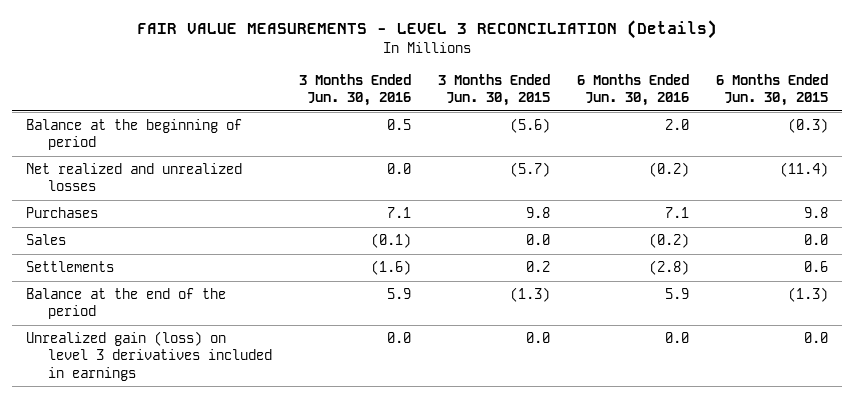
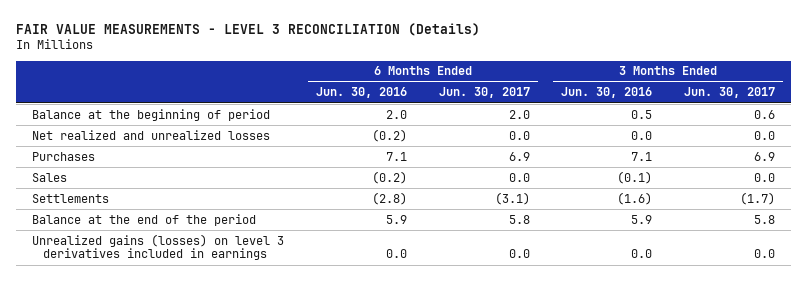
[438,74,551,107] 3 Months Ended Jun. 30, 2015 -> none
[716,74,829,107] 6 Months Ended Jun. 30, 2015 -> none
none -> [438,87,530,99] Jun. 30, 2017
none -> [684,87,776,99] Jun. 30, 2017
[25,331,273,381] Unrealized gain (loss) on level 3 derivatives included in earnings -> [32,233,285,261] Unrealized gains (losses) on level 3 derivatives included in earnings

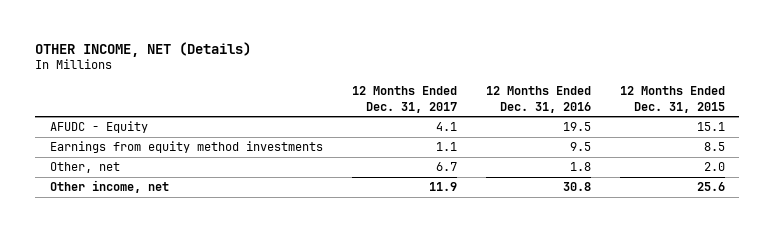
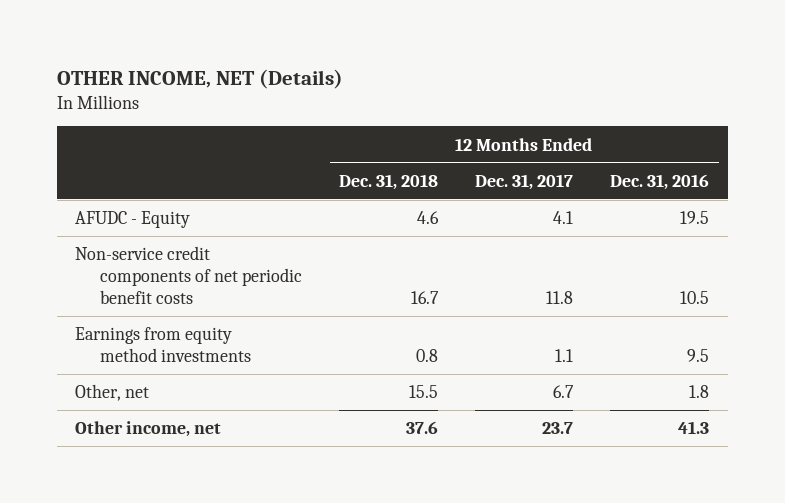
[619,86,725,113] 12 Months Ended Dec. 31, 2015 -> none
none -> [339,173,439,190] Dec. 31, 2018
none -> [75,246,303,305] Non-service credit components of net periodic benefit costs
[428,182,457,192] 11.9 -> [542,422,574,435] 23.7
[562,182,591,192] 30.8 -> [678,421,710,435] 41.3

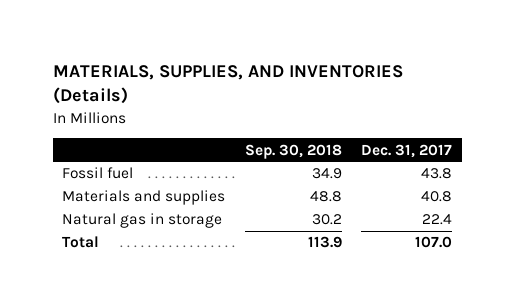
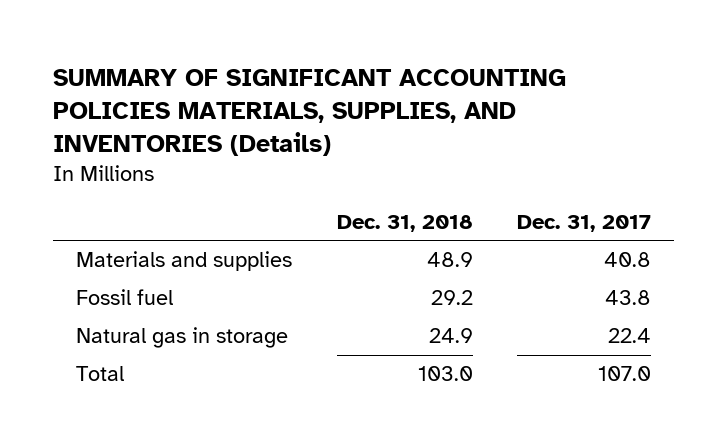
[52,64,403,105] MATERIALS, SUPPLIES, AND INVENTORIES (Details) -> [53,69,567,157] SUMMARY OF SIGNIFICANT ACCOUNTING POLICIES MATERIALS, SUPPLIES, AND INVENTORIES (Details)
[244,143,342,159] Sep. 30, 2018 -> none
none -> [336,214,473,232] Dec. 31, 2018
[62,167,134,180] Fossil fuel -> [75,289,173,306] Fossil fuel

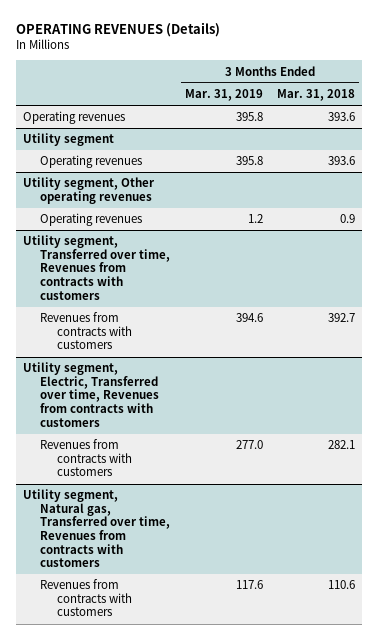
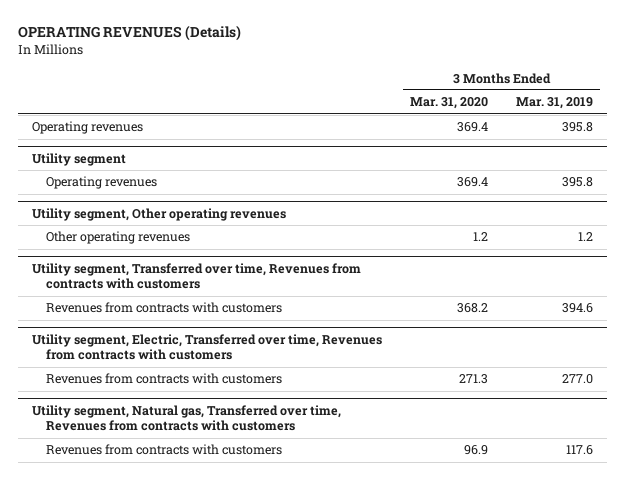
[277,89,356,102] Mar. 31, 2018 -> none
none -> [410,97,489,110] Mar. 31, 2020
[40,213,143,227] Operating revenues -> [45,231,190,245] Other operating revenues

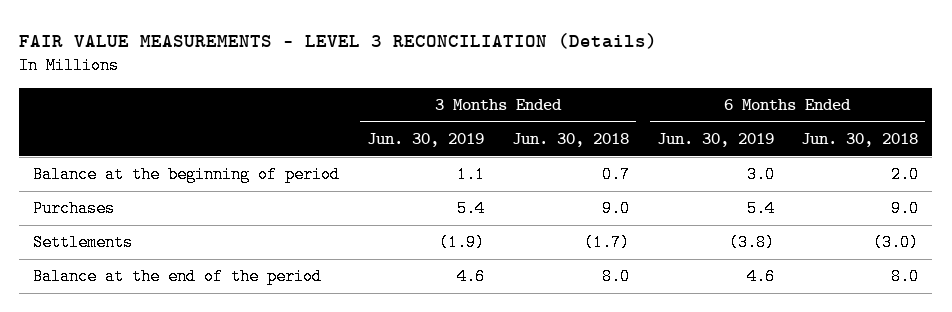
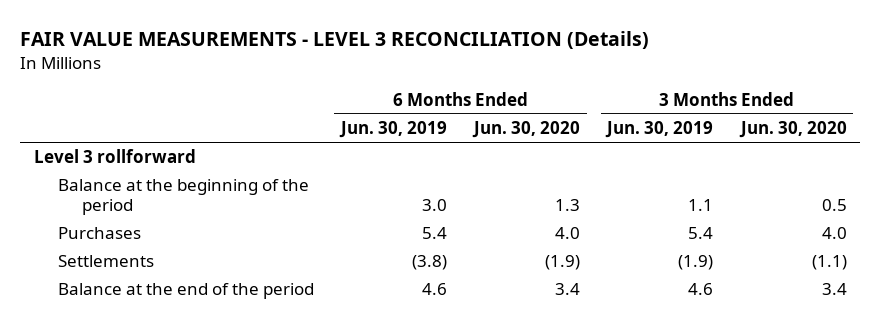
[511,133,629,148] Jun. 30, 2018 -> none
[801,133,919,148] Jun. 30, 2018 -> none
none -> [472,121,581,139] Jun. 30, 2020
none -> [738,121,847,139] Jun. 30, 2020
none -> [33,149,196,164] Level 3 rollforward
[33,166,341,184] Balance at the beginning of period -> [57,179,309,215] Balance at the beginning of the period

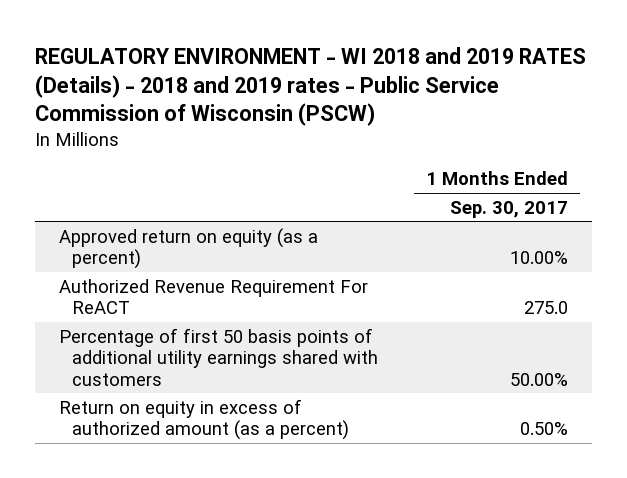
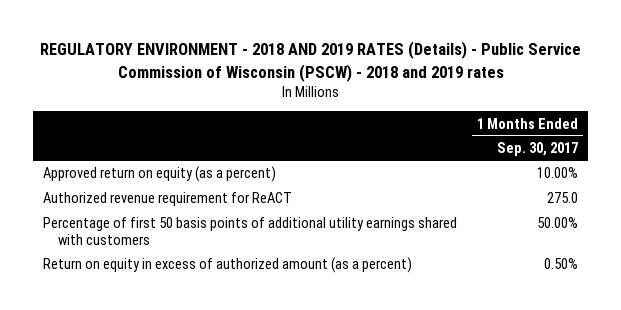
[35,46,587,127] REGULATORY ENVIRONMENT - WI 2018 and 2019 RATES (Details) - 2018 and 2019 rates - Public Service Commission of Wisconsin (PSCW) -> [39,41,581,82] REGULATORY ENVIRONMENT - 2018 AND 2019 RATES (Details) - Public Service Commission of Wisconsin (PSCW) - 2018 and 2019 rates
[59,278,369,315] Authorized Revenue Requirement For ReACT -> [43,192,293,207] Authorized revenue requirement for ReACT

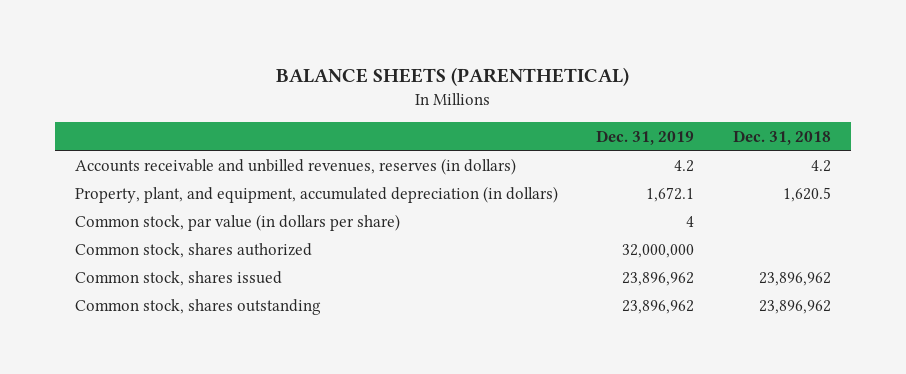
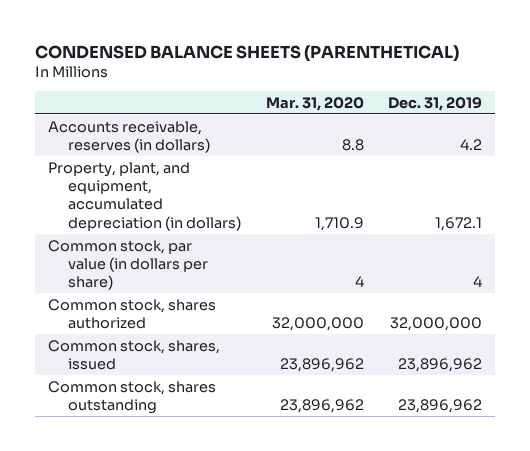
[275,66,629,86] BALANCE SHEETS (PARENTHETICAL) -> [35,44,460,62] CONDENSED BALANCE SHEETS (PARENTHETICAL)
[733,129,832,145] Dec. 31, 2018 -> none
none -> [265,96,364,111] Mar. 31, 2020
[74,157,516,175] Accounts receivable and unbilled revenues, reserves (in dollars) -> [47,120,210,153] Accounts receivable, reserves (in dollars)
[74,270,282,286] Common stock, shares issued -> [47,339,220,370] Common stock, shares, issued

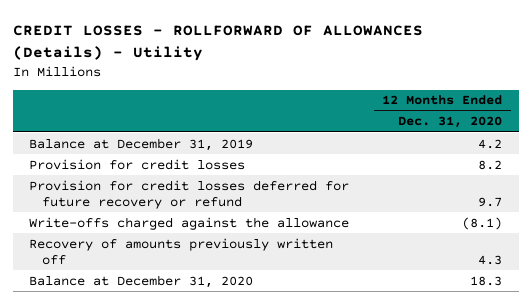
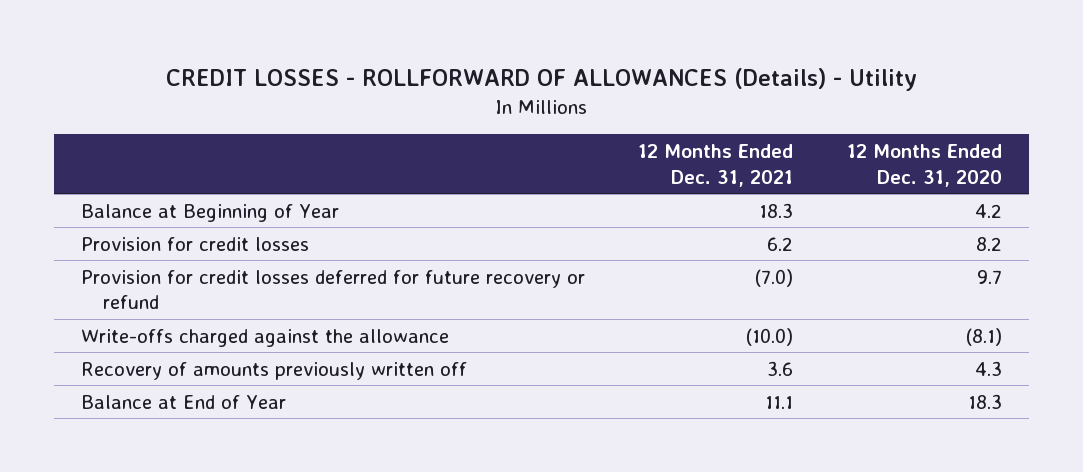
none -> [638,143,794,187] 12 Months Ended Dec. 31, 2021
[29,137,254,151] Balance at December 31, 2019 -> [80,203,339,222] Balance at Beginning of Year
[29,274,254,288] Balance at December 31, 2020 -> [80,394,286,409] Balance at End of Year

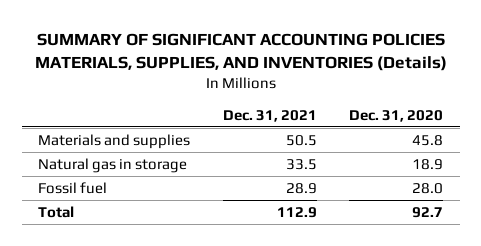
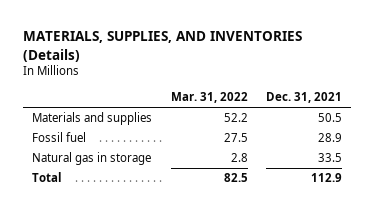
[34,32,447,71] SUMMARY OF SIGNIFICANT ACCOUNTING POLICIES MATERIALS, SUPPLIES, AND INVENTORIES (Details) -> [23,31,303,62] MATERIALS, SUPPLIES, AND INVENTORIES (Details)
[349,109,444,122] Dec. 31, 2020 -> none
none -> [170,92,248,104] Mar. 31, 2022
[37,157,187,173] Natural gas in storage -> [32,152,152,166] Natural gas in storage

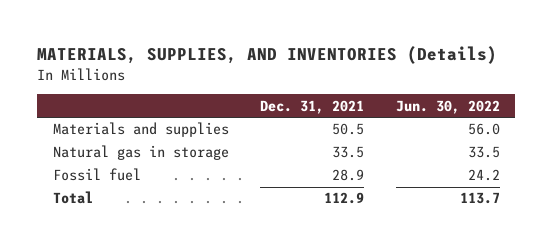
[170,92,248,104] Mar. 31, 2022 -> none
none -> [395,99,500,114] Jun. 30, 2022
[32,132,87,143] Fossil fuel -> [52,168,141,182] Fossil fuel

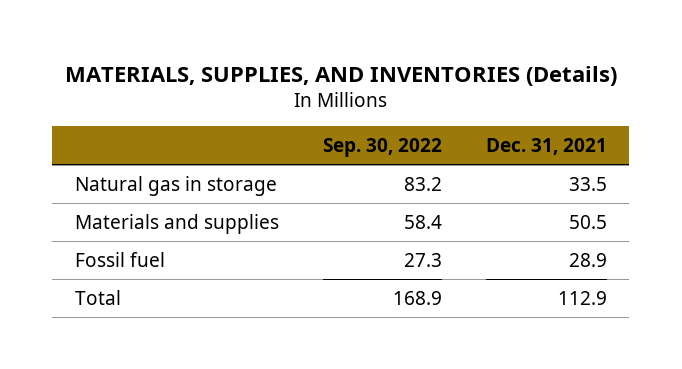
[395,99,500,114] Jun. 30, 2022 -> none
none -> [322,138,442,158] Sep. 30, 2022
[52,122,229,138] Materials and supplies -> [74,213,279,234] Materials and supplies

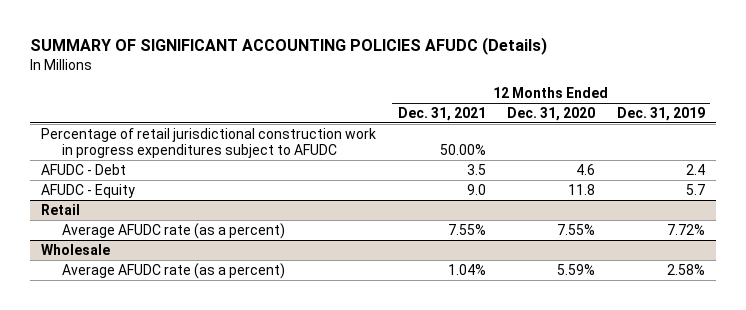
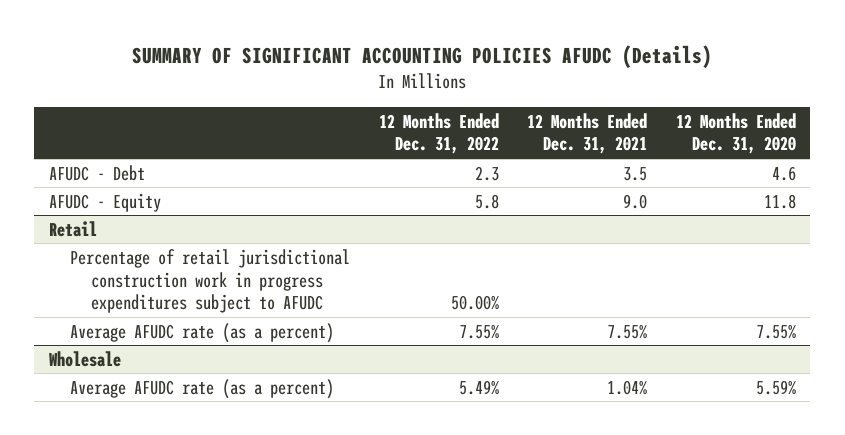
[616,106,705,121] Dec. 31, 2019 -> none
none -> [378,112,499,155] 12 Months Ended Dec. 31, 2022
[40,127,376,158] Percentage of retail jurisdictional construction work in progress expenditures subject to AFUDC -> none
none -> [69,248,350,314] Percentage of retail jurisdictional construction work in progress expenditures subject to AFUDC

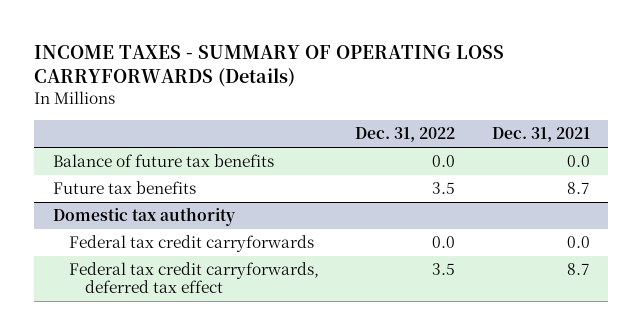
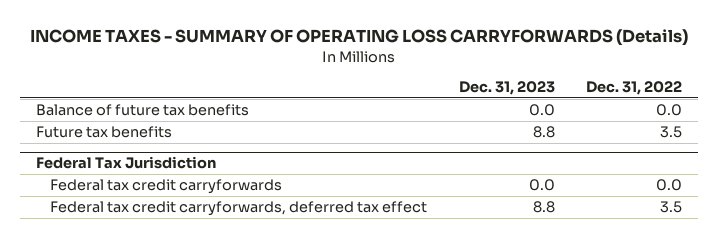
[492,127,591,143] Dec. 31, 2021 -> none
none -> [458,81,555,96] Dec. 31, 2023
[52,207,235,227] Domestic tax authority -> [35,156,216,170] Federal Tax Jurisdiction

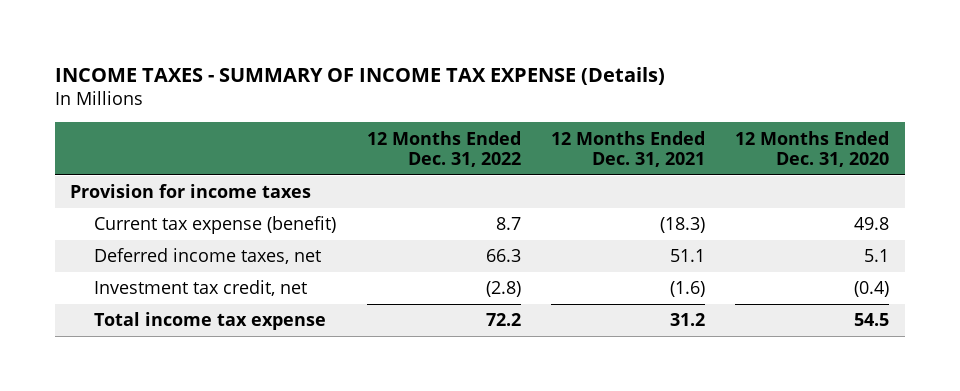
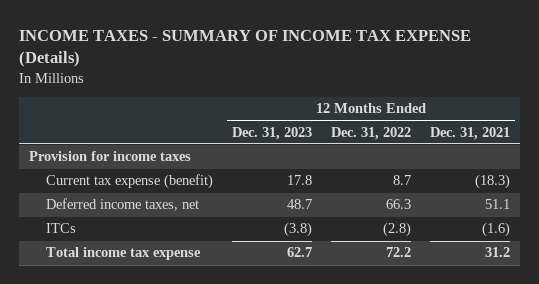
[735,130,890,167] 12 Months Ended Dec. 31, 2020 -> none
none -> [231,126,312,140] Dec. 31, 2023
[94,280,308,297] Investment tax credit, net -> [45,223,76,234] ITCs

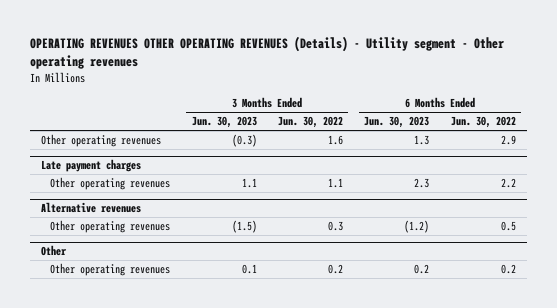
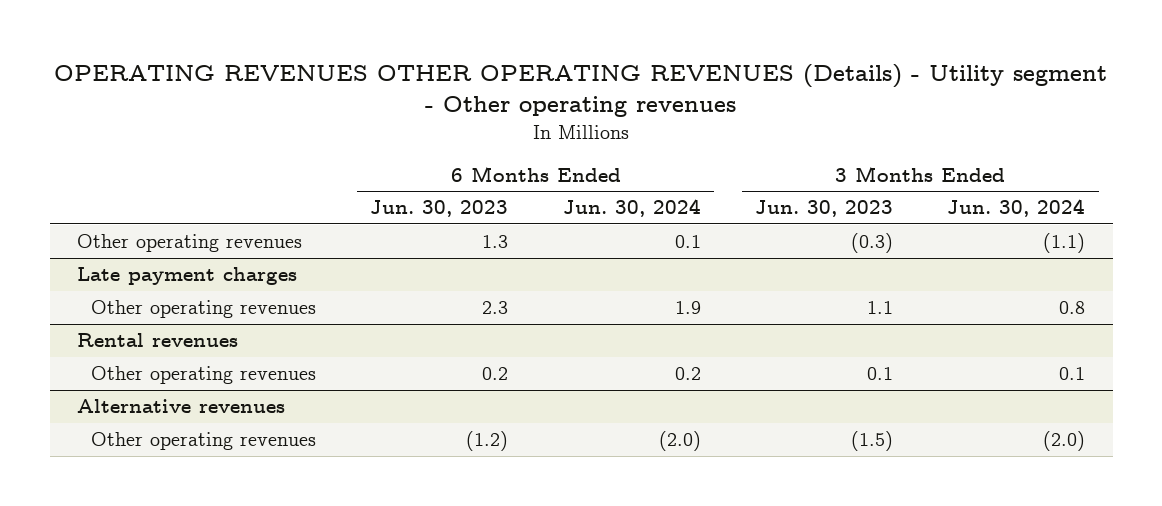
[278,116,344,129] Jun. 30, 2022 -> none
[450,116,516,129] Jun. 30, 2022 -> none
none -> [562,199,701,218] Jun. 30, 2024
none -> [947,199,1086,218] Jun. 30, 2024
none -> [77,333,239,348] Rental revenues
none -> [91,366,317,385] Other operating revenues
[40,245,67,257] Other -> none
[50,263,171,277] Other operating revenues -> none

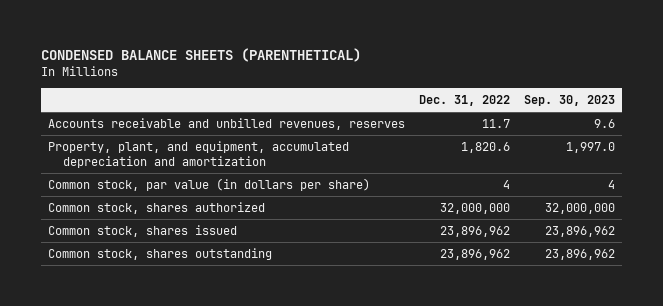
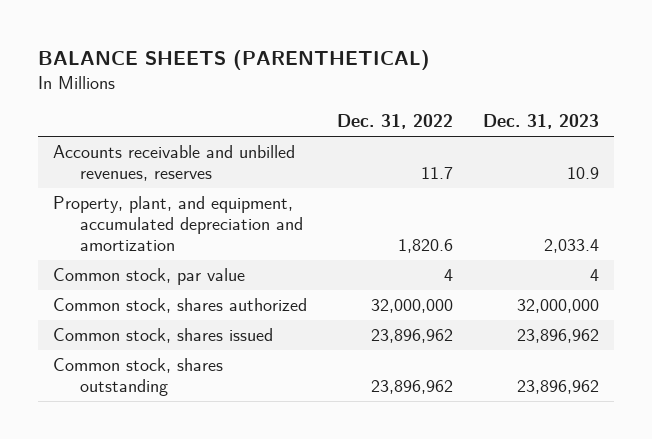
[41,47,362,62] CONDENSED BALANCE SHEETS (PARENTHETICAL) -> [38,50,431,71] BALANCE SHEETS (PARENTHETICAL)
[523,94,615,106] Sep. 30, 2023 -> none
none -> [482,114,599,130] Dec. 31, 2023
[48,178,371,192] Common stock, par value (in dollars per share) -> [53,268,246,286] Common stock, par value

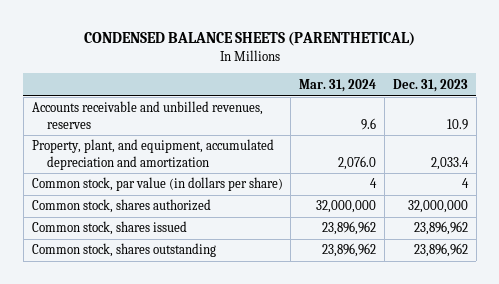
[38,50,431,71] BALANCE SHEETS (PARENTHETICAL) -> [83,32,415,47] CONDENSED BALANCE SHEETS (PARENTHETICAL)
[336,114,453,130] Dec. 31, 2022 -> none
none -> [299,78,377,92] Mar. 31, 2024
[53,268,246,286] Common stock, par value -> [31,177,283,192] Common stock, par value (in dollars per share)

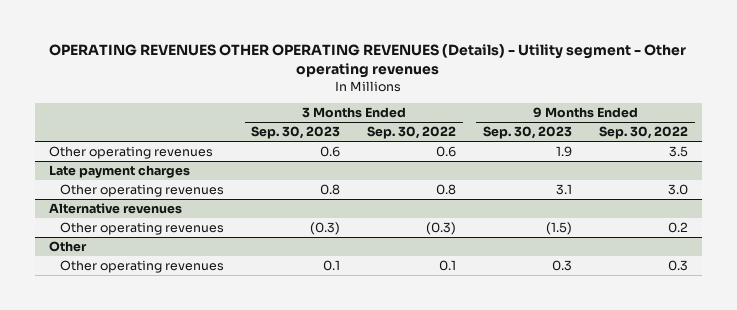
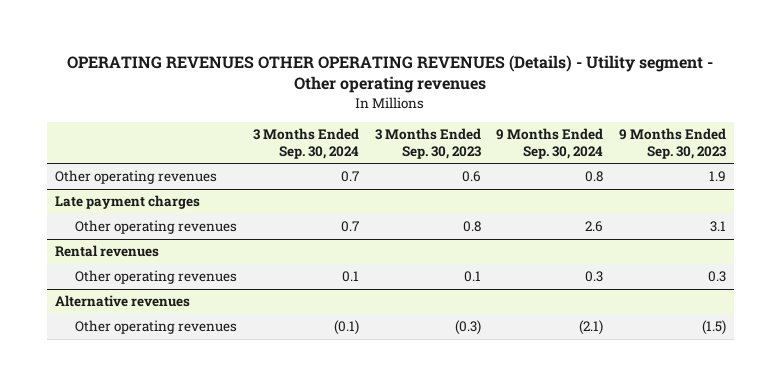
[367,126,457,140] Sep. 30, 2022 -> none
[599,126,689,140] Sep. 30, 2022 -> none
none -> [252,127,359,159] 3 Months Ended Sep. 30, 2024
none -> [496,127,604,159] 9 Months Ended Sep. 30, 2024
none -> [54,245,159,258] Rental revenues
none -> [74,270,237,285] Other operating revenues
[48,241,87,253] Other -> none
[60,260,225,274] Other operating revenues -> none

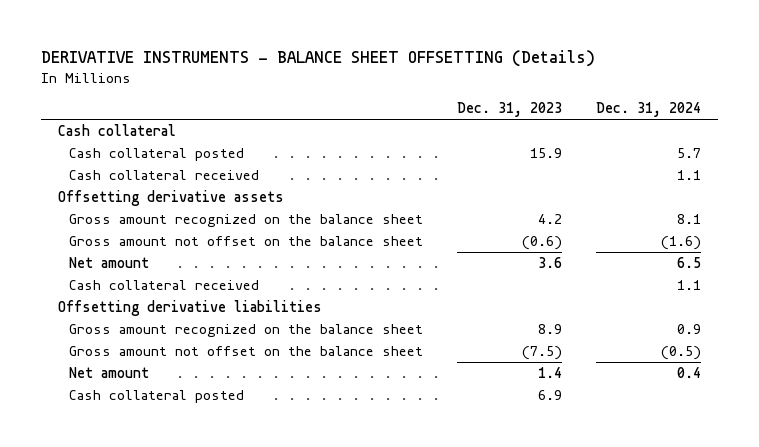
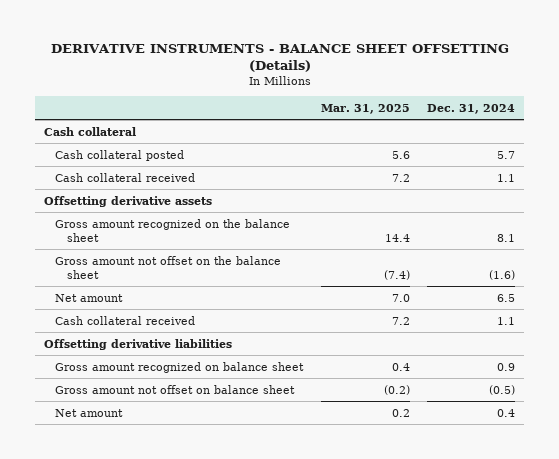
[456,102,562,118] Dec. 31, 2023 -> none
none -> [320,103,410,114] Mar. 31, 2025
[68,323,423,337] Gross amount recognized on the balance sheet -> [55,361,305,373] Gross amount recognized on balance sheet
[68,345,423,356] Gross amount not offset on the balance sheet -> [55,384,296,394] Gross amount not offset on balance sheet
[68,389,244,403] Cash collateral posted -> none

